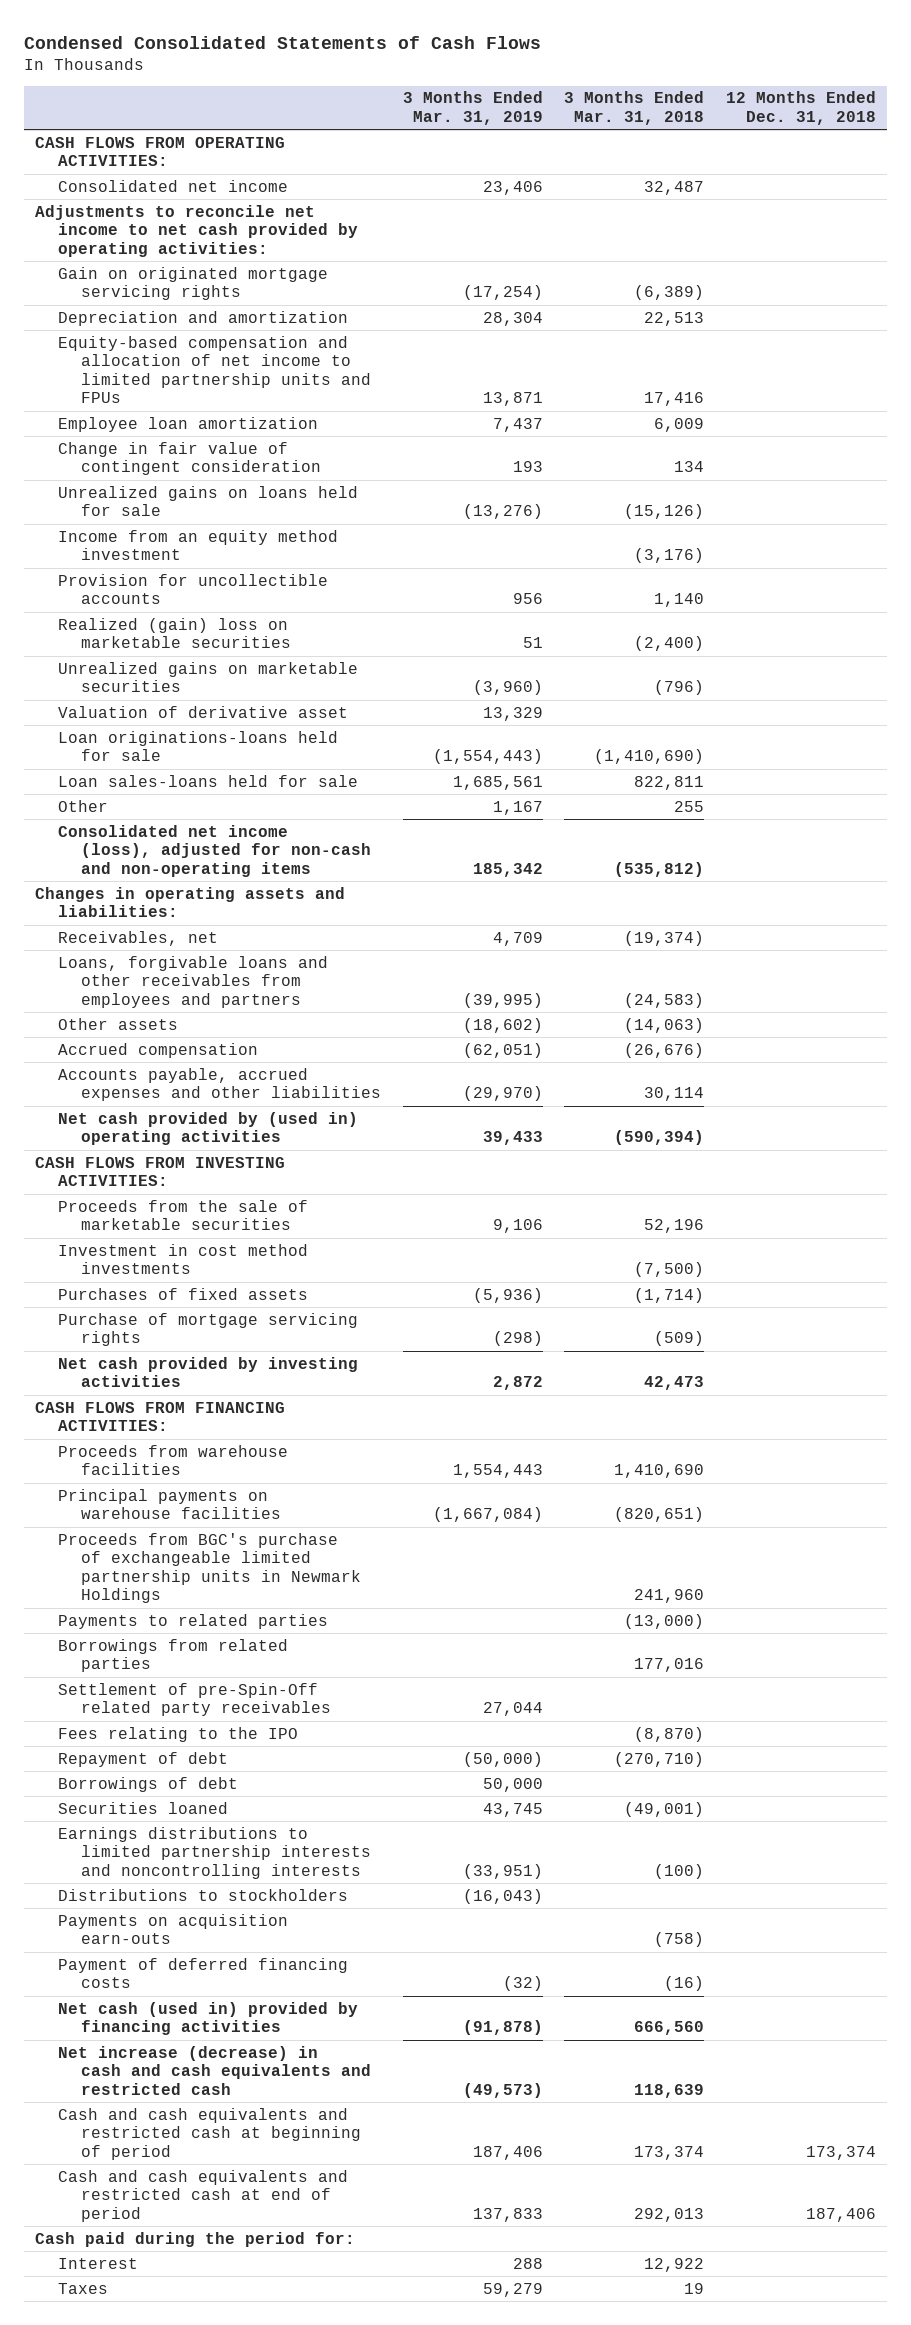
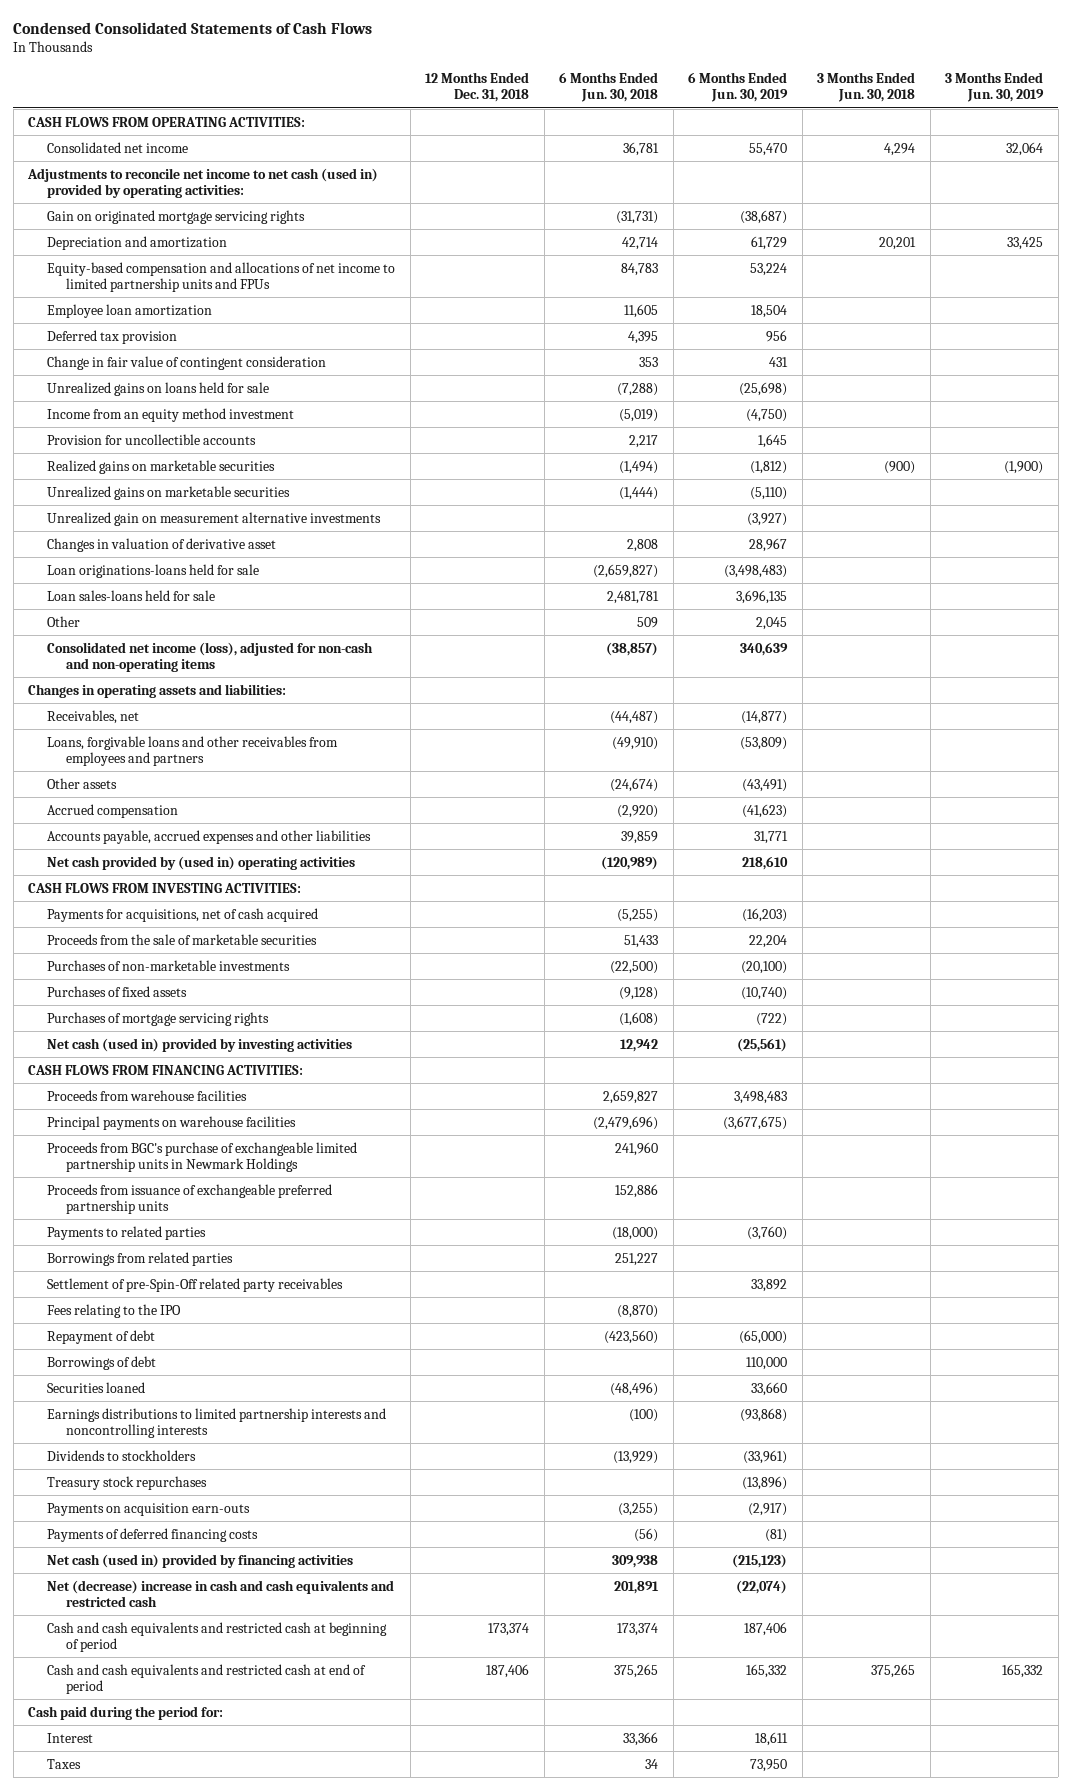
[402,91,543,125] 3 Months Ended Mar. 31, 2019 -> none
[564,91,705,125] 3 Months Ended Mar. 31, 2018 -> none
none -> [559,71,659,103] 6 Months Ended Jun. 30, 2018
none -> [688,71,789,103] 6 Months Ended Jun. 30, 2019
none -> [817,71,916,103] 3 Months Ended Jun. 30, 2018
none -> [945,71,1045,103] 3 Months Ended Jun. 30, 2019
[34,204,359,257] Adjustments to reconcile net income to net cash provided by operating activities: -> [27,167,379,198] Adjustments to reconcile net income to net cash (used in) provided by operating activities:
[58,335,372,404] Equity-based compensation and allocation of net income to limited partnership units and FPUs -> [47,261,396,292] Equity-based compensation and allocations of net income to limited partnership units and FPUs
none -> [47,329,178,344] Deferred tax provision
[58,617,292,649] Realized (gain) loss on marketable securities -> [47,459,276,474] Realized gains on marketable securities
none -> [47,511,382,526] Unrealized gain on measurement alternative investments
[58,705,349,718] Valuation of derivative asset -> [47,537,277,552] Changes in valuation of derivative asset
none -> [47,907,319,922] Payments for acquisitions, net of cash acquired
[58,1243,309,1275] Investment in cost method investments -> none
none -> [47,959,291,971] Purchases of non-marketable investments
[58,1312,359,1347] Purchase of mortgage servicing rights -> [47,1011,270,1026] Purchases of mortgage servicing rights
[58,1356,359,1388] Net cash provided by investing activities -> [47,1037,353,1052] Net cash (used in) provided by investing activities
none -> [47,1183,333,1214] Proceeds from issuance of exchangeable preferred partnership units
[58,1888,349,1901] Distributions to stockholders -> [47,1449,197,1461] Dividends to stockholders
none -> [47,1475,208,1490] Treasury stock repurchases
[58,1957,349,1989] Payment of deferred financing costs -> [47,1527,259,1542] Payments of deferred financing costs
[58,2045,372,2095] Net increase (decrease) in cash and cash equivalents and restricted cash -> [47,1579,395,1607] Net (decrease) increase in cash and cash equivalents and restricted cash

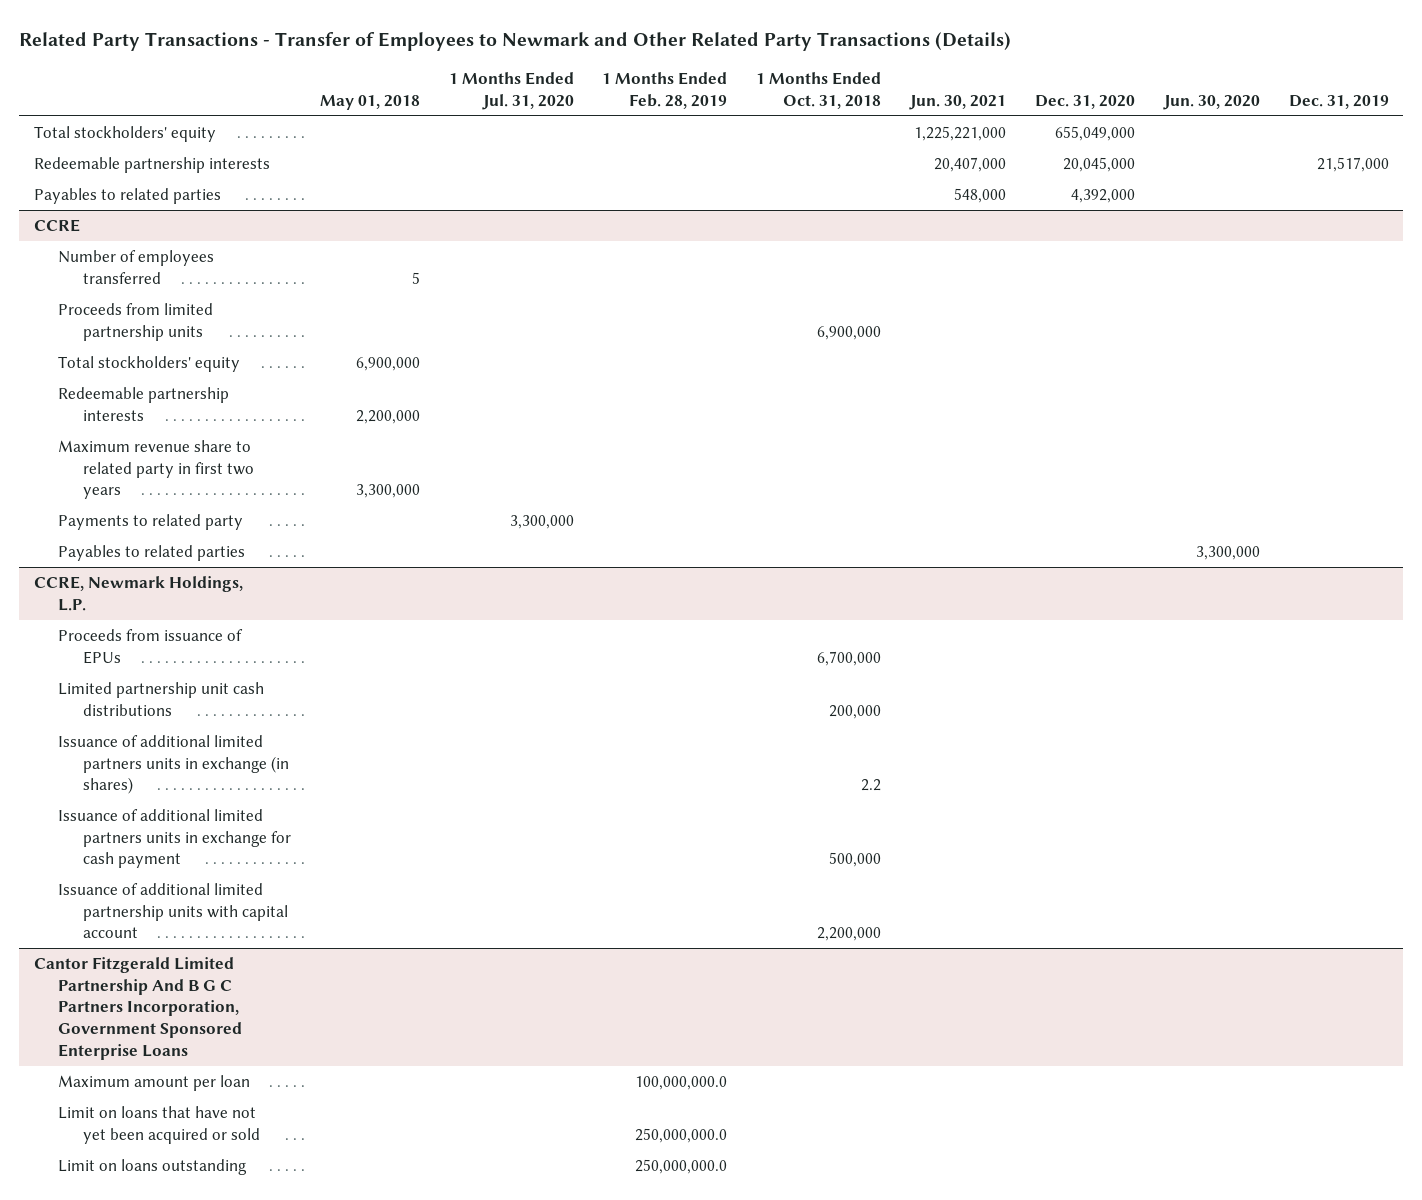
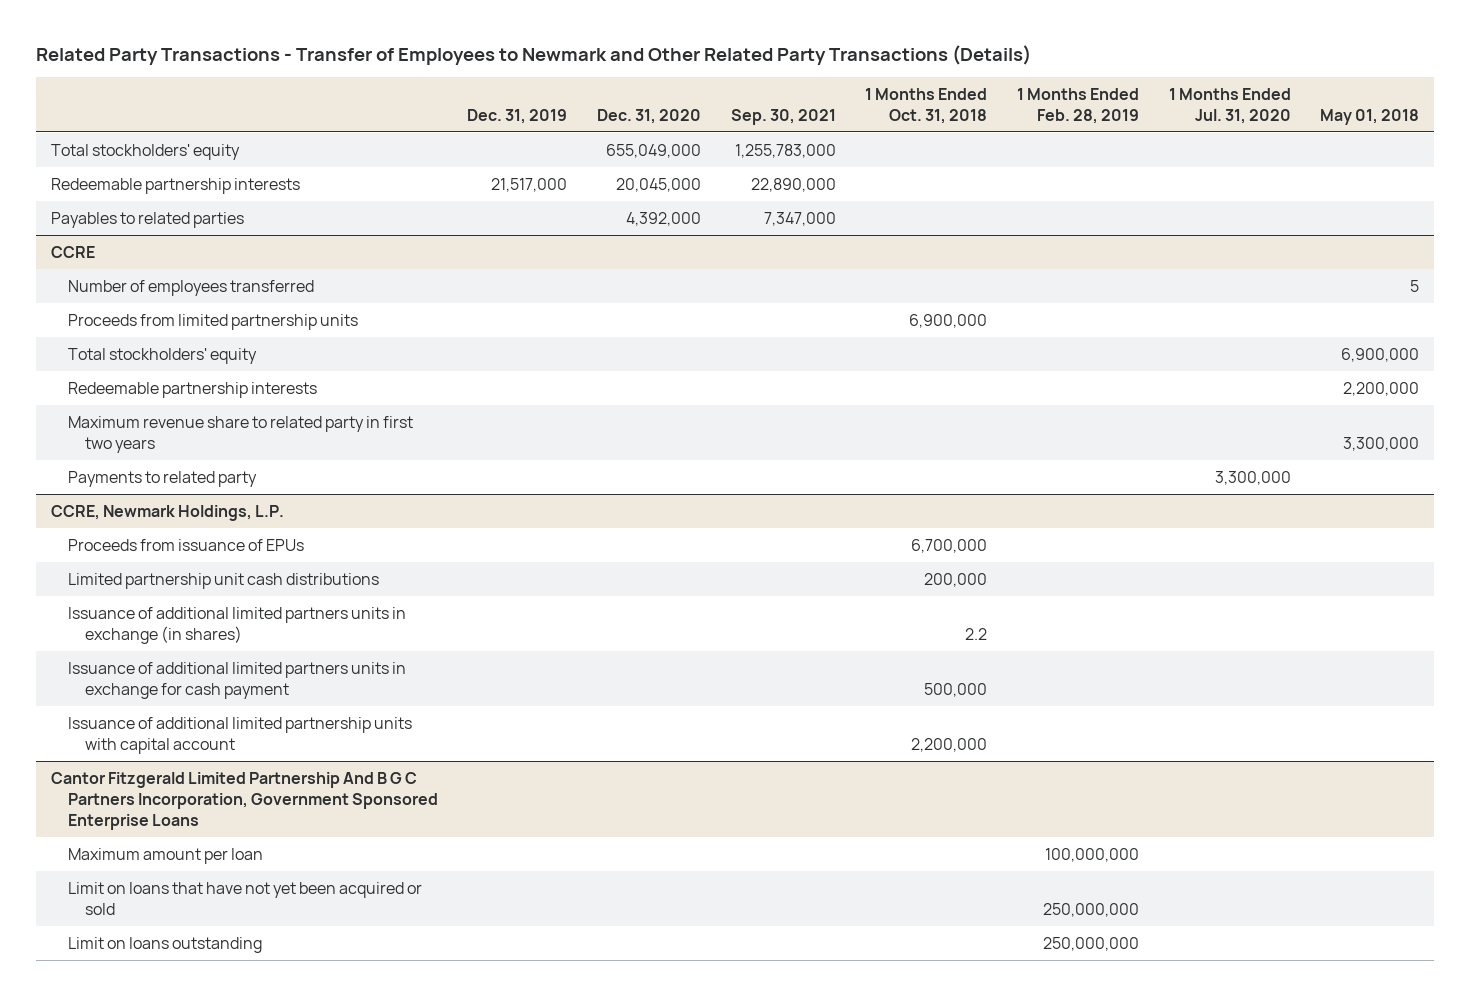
[909,94,1007,110] Jun. 30, 2021 -> none
[1162,94,1260,110] Jun. 30, 2020 -> none
none -> [730,108,836,125] Sep. 30, 2021
[58,545,246,562] Payables to related parties -> none
[635,1076,728,1091] 100,000,000.0 -> [1044,847,1139,862] 100,000,000
[635,1127,728,1143] 250,000,000.0 -> [1042,902,1139,917] 250,000,000
[635,1159,728,1175] 250,000,000.0 -> [1042,936,1139,951] 250,000,000

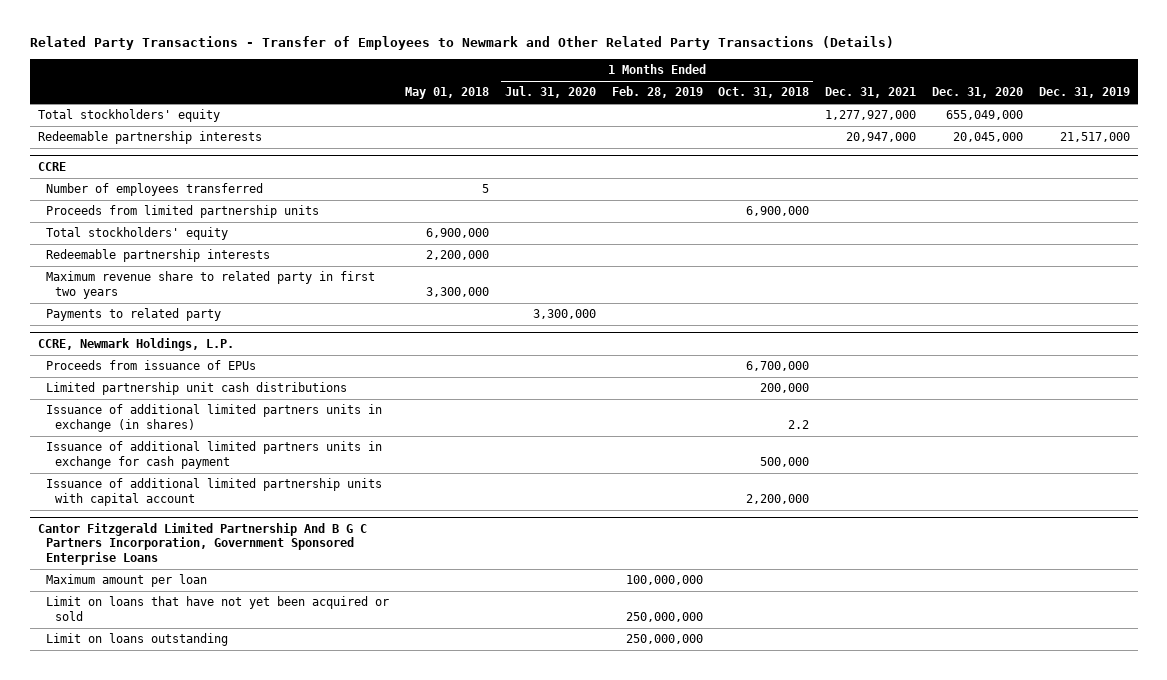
[730,108,836,125] Sep. 30, 2021 -> none
none -> [825,87,917,99] Dec. 31, 2021
[50,211,244,228] Payables to related parties -> none

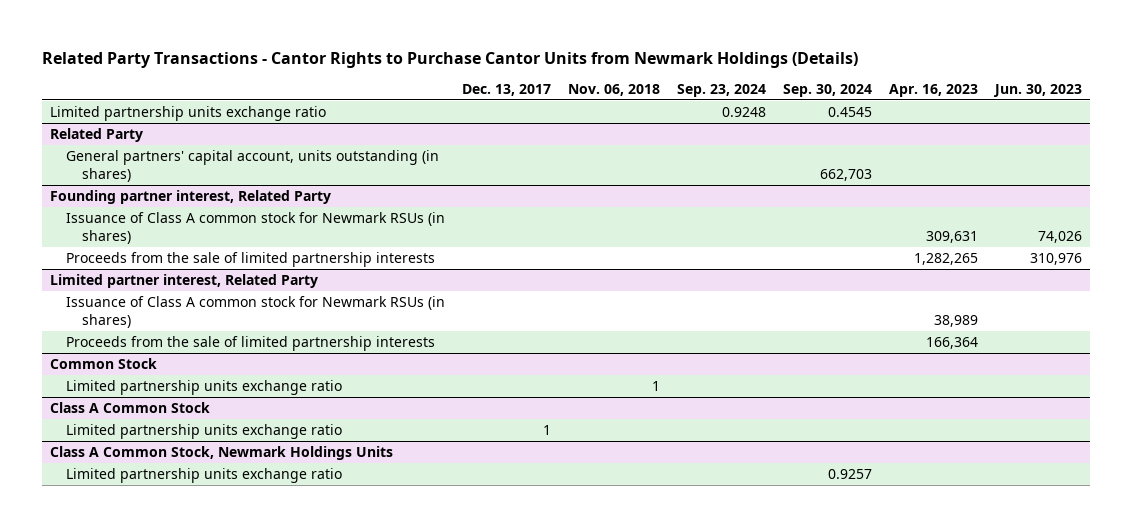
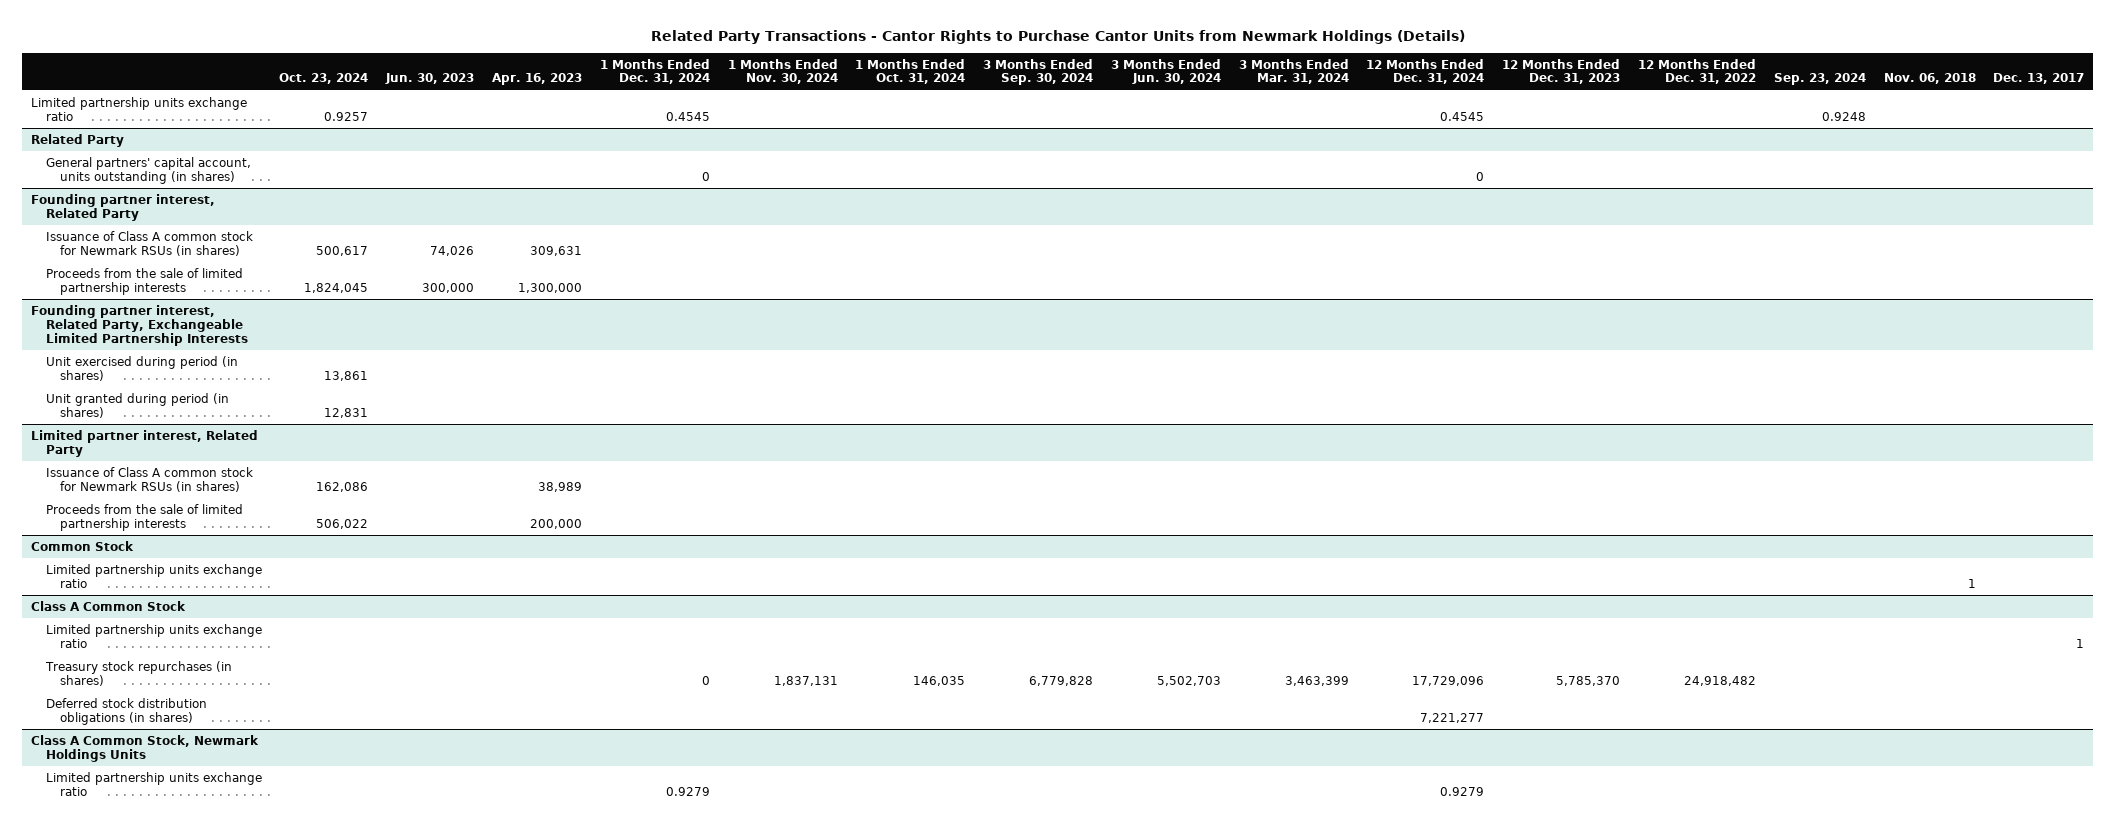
[782,83,872,97] Sep. 30, 2024 -> none
none -> [279,73,369,85] Oct. 23, 2024
none -> [599,58,710,85] 1 Months Ended Dec. 31, 2024
none -> [727,58,838,85] 1 Months Ended Nov. 30, 2024
none -> [855,58,966,85] 1 Months Ended Oct. 31, 2024
none -> [983,58,1094,86] 3 Months Ended Sep. 30, 2024
none -> [1110,58,1221,85] 3 Months Ended Jun. 30, 2024
none -> [1238,58,1349,85] 3 Months Ended Mar. 31, 2024
none -> [1366,58,1485,85] 12 Months Ended Dec. 31, 2024
none -> [1502,58,1621,85] 12 Months Ended Dec. 31, 2023
none -> [1638,58,1757,85] 12 Months Ended Dec. 31, 2022
[913,252,978,265] 1,282,265 -> [518,282,583,293] 1,300,000
[1029,252,1082,265] 310,976 -> [422,282,475,293] 300,000
none -> [30,304,248,346] Founding partner interest, Related Party, Exchangeable Limited Partnership Interests
none -> [45,355,238,381] Unit exercised during period (in shares)
none -> [45,392,229,418] Unit granted during period (in shares)
[925,336,978,349] 166,364 -> [530,518,583,529] 200,000
none -> [44,660,232,686] Treasury stock repurchases (in shares)
none -> [45,697,207,725] Deferred stock distribution obligations (in shares)

